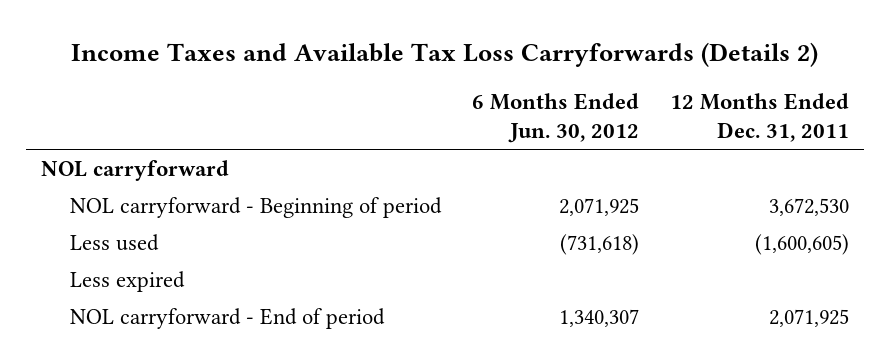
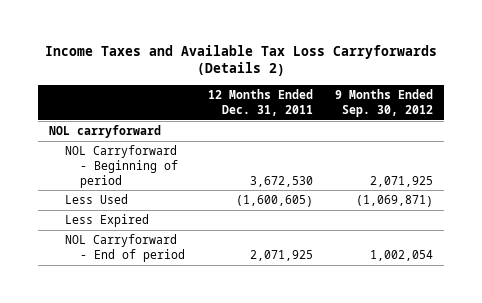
[472,93,640,144] 6 Months Ended Jun. 30, 2012 -> none
none -> [335,88,434,117] 9 Months Ended Sep. 30, 2012
[70,196,443,218] NOL carryforward - Beginning of period -> [64,145,179,188] NOL Carryforward - Beginning of period
[70,233,160,251] Less used -> [64,194,128,205] Less Used
[70,270,186,292] Less expired -> [64,214,149,228] Less Expired
[70,307,386,329] NOL carryforward - End of period -> [64,234,186,262] NOL Carryforward - End of period

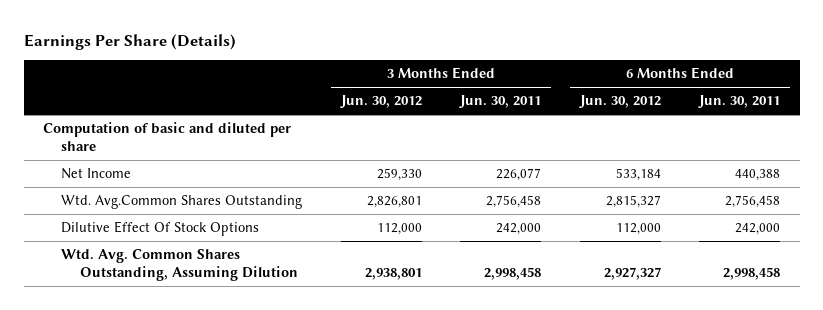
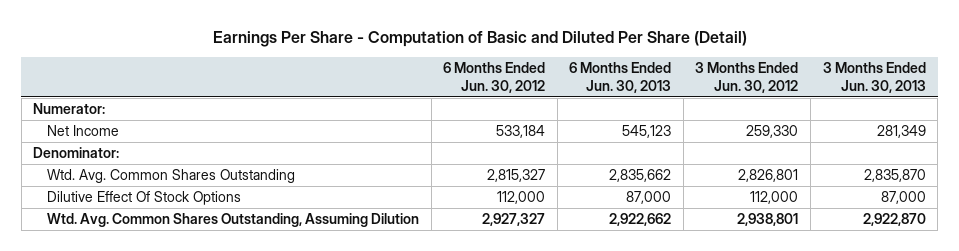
[23,33,236,50] Earnings Per Share (Details) -> [212,31,747,48] Earnings Per Share - Computation of Basic and Diluted Per Share (Detail)
[459,95,542,109] Jun. 30, 2011 -> none
[698,95,781,109] Jun. 30, 2011 -> none
none -> [569,62,672,93] 6 Months Ended Jun. 30, 2013
none -> [822,62,926,93] 3 Months Ended Jun. 30, 2013
[42,122,291,152] Computation of basic and diluted per share -> none
none -> [33,103,106,115] Numerator:
none -> [33,147,120,159] Denominator:
[61,195,303,210] Wtd. Avg.Common Shares Outstanding -> [47,169,296,184] Wtd. Avg. Common Shares Outstanding

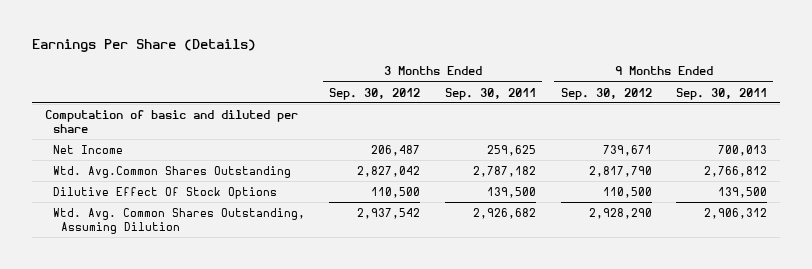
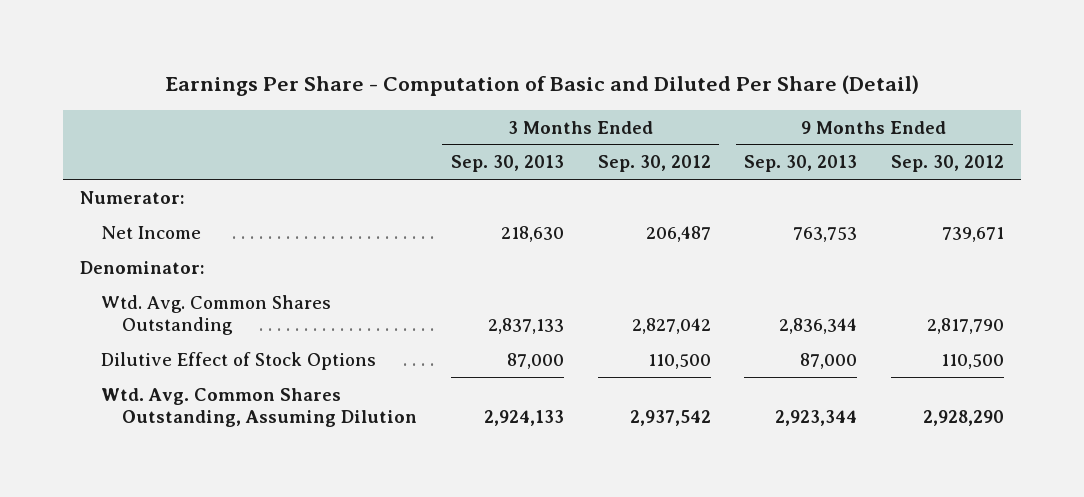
[32,39,257,53] Earnings Per Share (Details) -> [165,75,920,97] Earnings Per Share - Computation of Basic and Diluted Per Share (Detail)
[444,87,536,100] Sep. 30, 2011 -> none
[676,87,768,100] Sep. 30, 2011 -> none
none -> [450,155,564,173] Sep. 30, 2013
none -> [744,155,858,173] Sep. 30, 2013
[44,109,298,133] Computation of basic and diluted per share -> none
none -> [79,190,185,204] Numerator:
none -> [79,260,205,274] Denominator:
[52,165,291,178] Wtd. Avg.Common Shares Outstanding -> [100,294,331,336] Wtd. Avg. Common Shares Outstanding
[52,186,277,199] Dilutive Effect Of Stock Options -> [100,351,376,370] Dilutive Effect of Stock Options

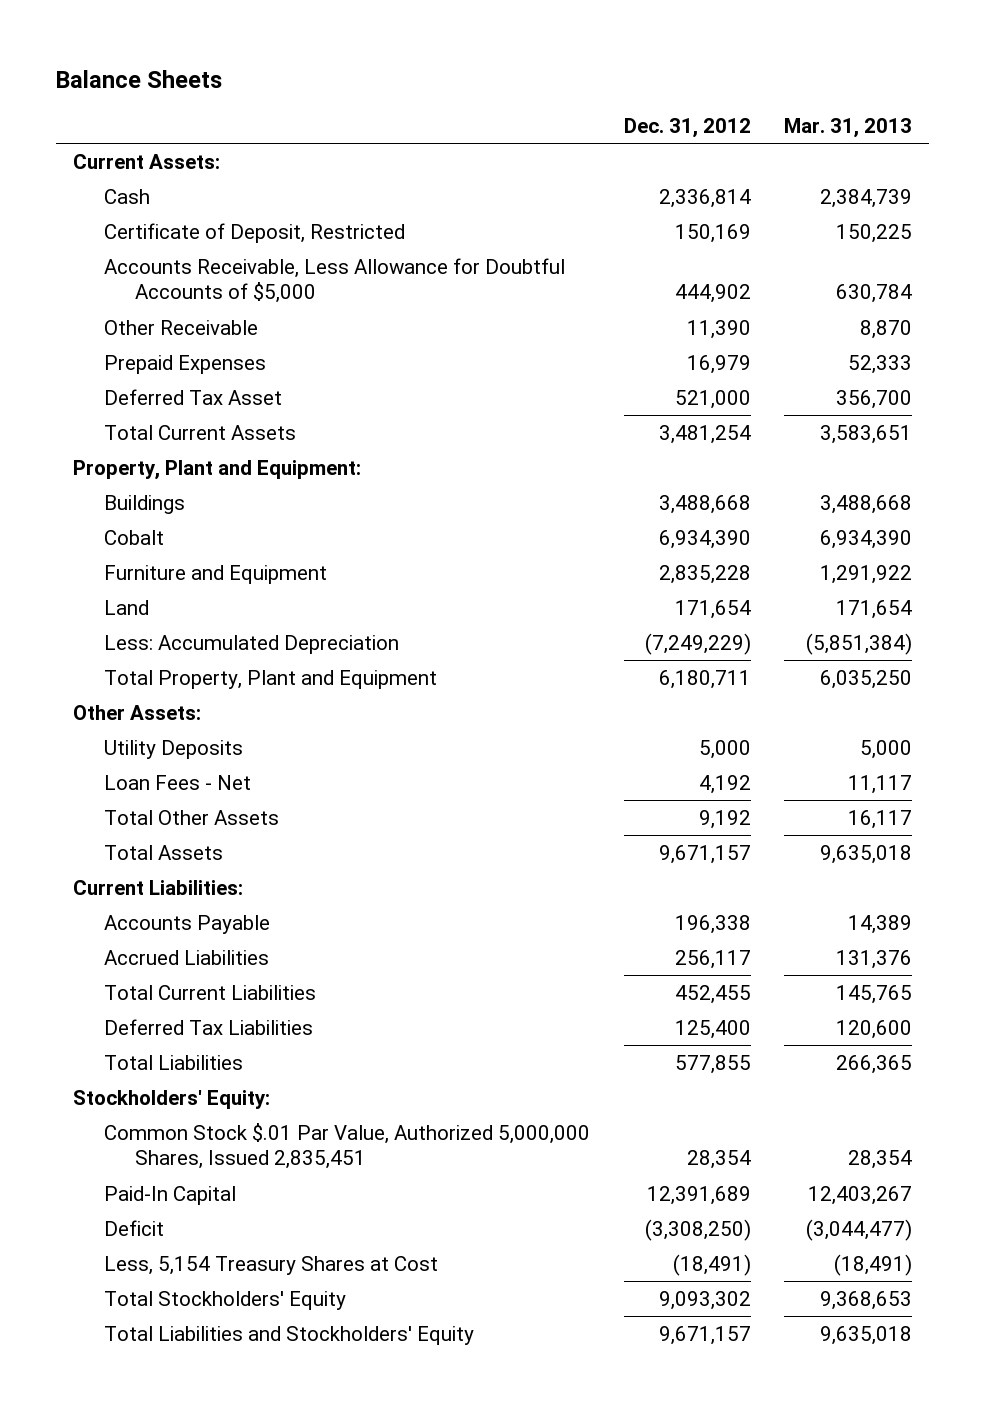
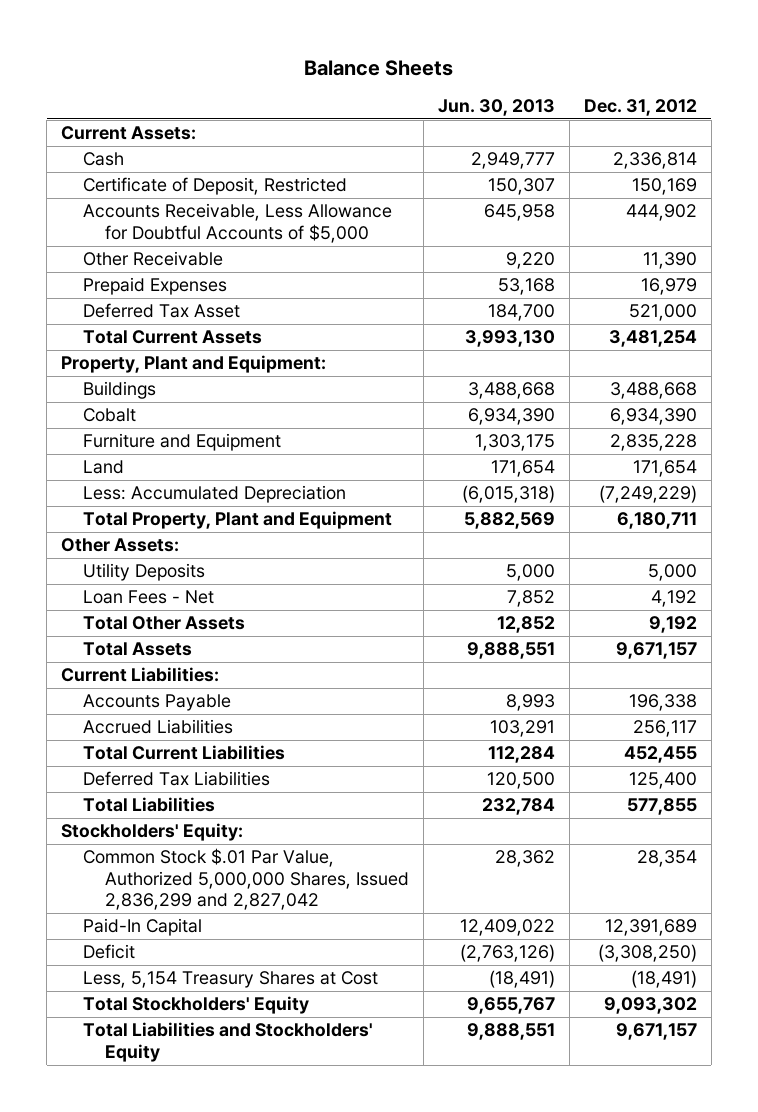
[784,117,913,138] Mar. 31, 2013 -> none
none -> [437,98,555,116] Jun. 30, 2013
[104,1122,591,1170] Common Stock $.01 Par Value, Authorized 5,000,000 Shares, Issued 2,835,451 -> [83,848,409,911] Common Stock $.01 Par Value, Authorized 5,000,000 Shares, Issued 2,836,299 and 2,827,042

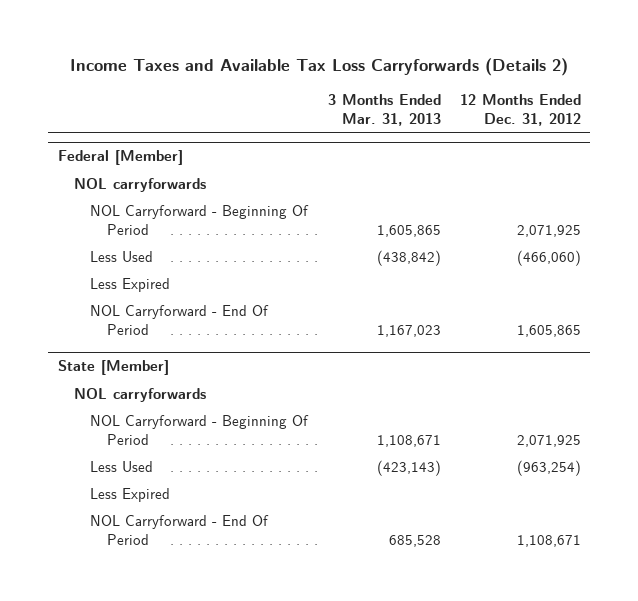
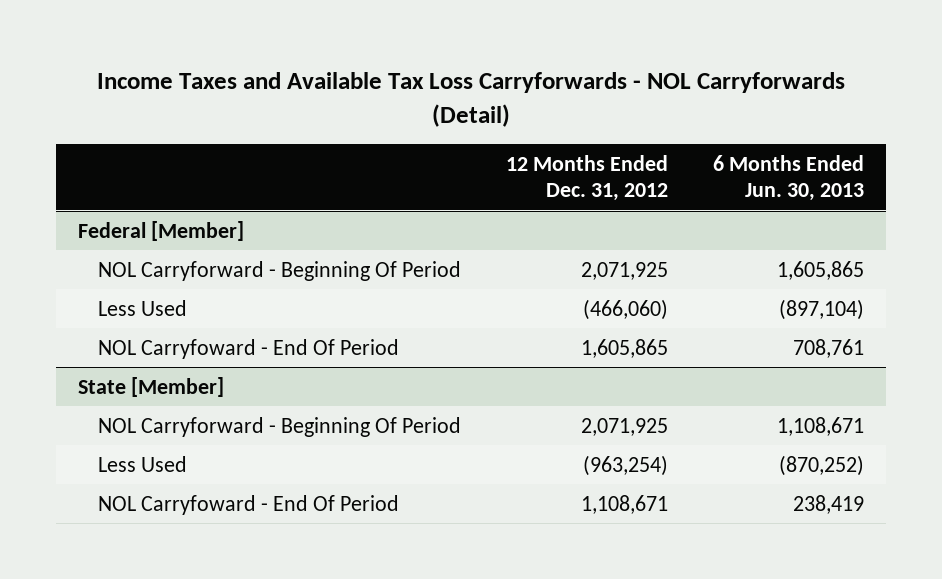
[70,58,569,77] Income Taxes and Available Tax Loss Carryforwards (Details 2) -> [97,72,846,127] Income Taxes and Available Tax Loss Carryforwards - NOL Carryforwards (Detail)
[327,93,441,126] 3 Months Ended Mar. 31, 2013 -> none
none -> [712,154,864,202] 6 Months Ended Jun. 30, 2013
[74,177,207,192] NOL carryforwards -> none
[90,277,171,292] Less Expired -> none
[90,304,270,335] NOL Carryforward - End Of Period -> [98,338,400,359] NOL Carryfoward - End Of Period
[74,387,207,402] NOL carryforwards -> none
[90,487,171,502] Less Expired -> none
[90,514,270,545] NOL Carryforward - End Of Period -> [98,494,400,515] NOL Carryfoward - End Of Period

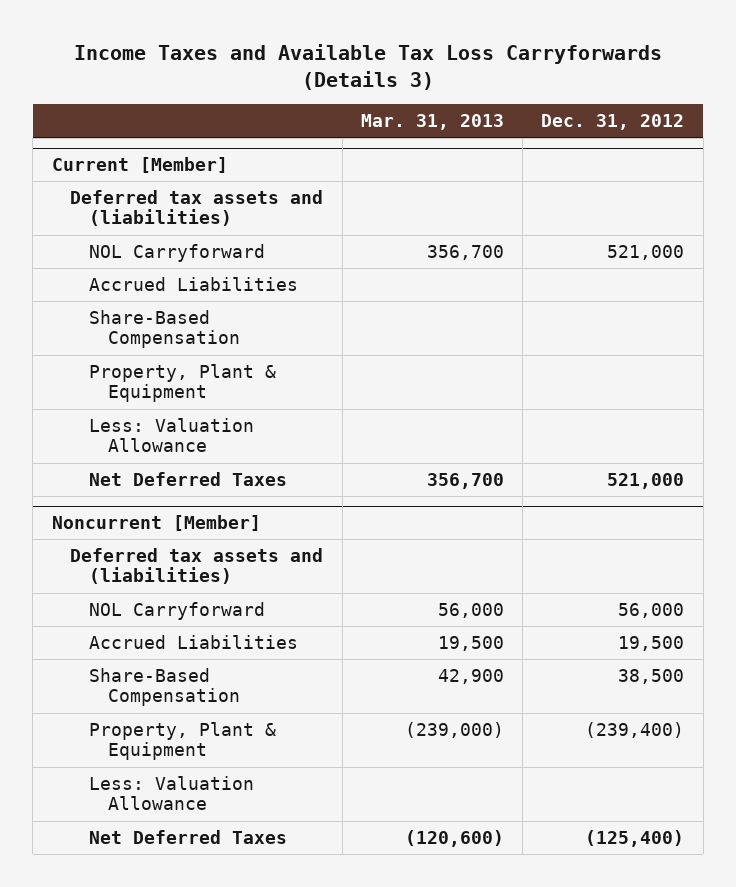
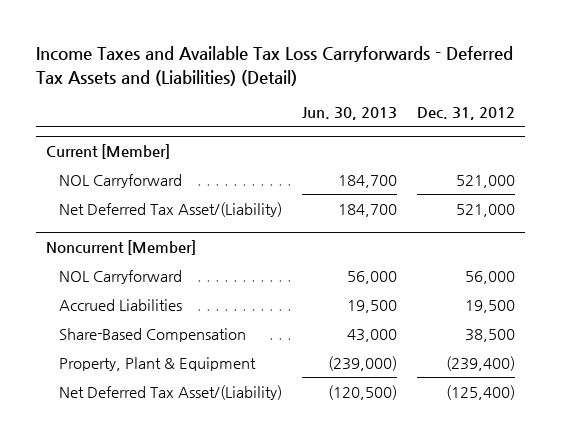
[73,43,662,90] Income Taxes and Available Tax Loss Carryforwards (Details 3) -> [36,46,514,86] Income Taxes and Available Tax Loss Carryforwards - Deferred Tax Assets and (Liabilities) (Detail)
[360,113,504,130] Mar. 31, 2013 -> none
none -> [302,106,398,120] Jun. 30, 2013
[70,189,324,227] Deferred tax assets and (liabilities) -> none
[89,276,299,291] Accrued Liabilities -> none
[89,309,240,349] Share-Based Compensation -> none
[89,363,277,403] Property, Plant & Equipment -> none
[89,417,255,453] Less: Valuation Allowance -> none
[89,471,288,486] Net Deferred Taxes -> [59,201,283,217] Net Deferred Tax Asset/(Liability)
[70,547,324,585] Deferred tax assets and (liabilities) -> none
[89,775,255,811] Less: Valuation Allowance -> none
[89,829,288,844] Net Deferred Taxes -> [59,384,283,400] Net Deferred Tax Asset/(Liability)

